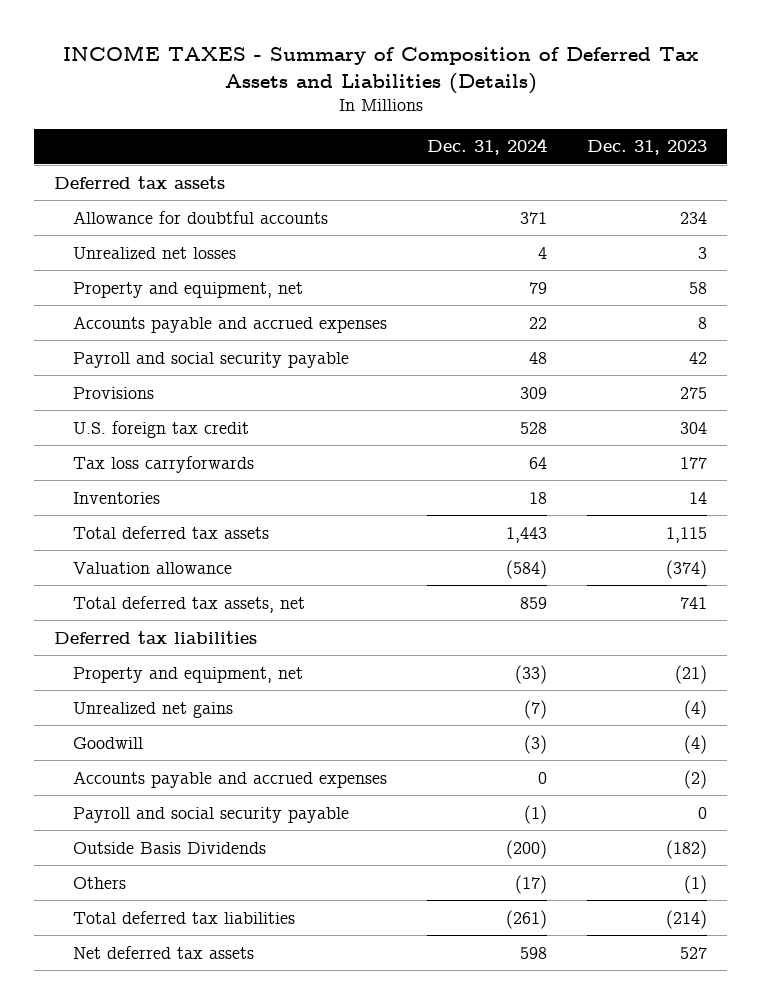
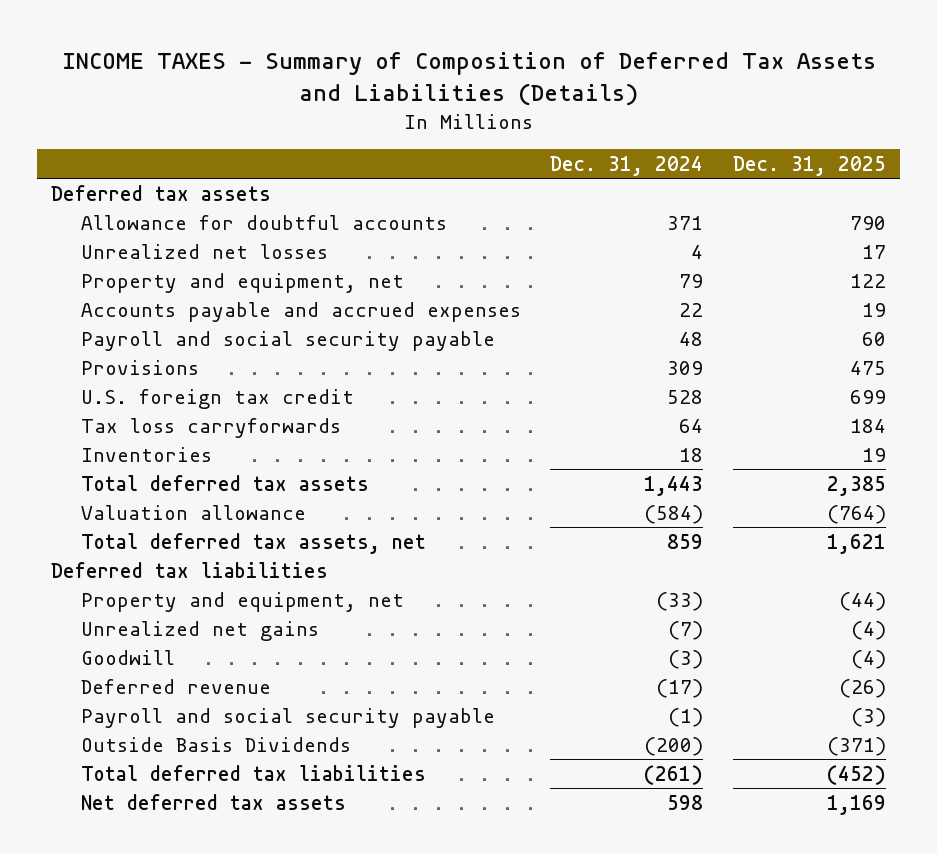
[587,140,708,156] Dec. 31, 2023 -> none
none -> [732,155,886,176] Dec. 31, 2025
[73,770,388,788] Accounts payable and accrued expenses -> none
none -> [80,678,271,694] Deferred revenue
[73,876,127,889] Others -> none

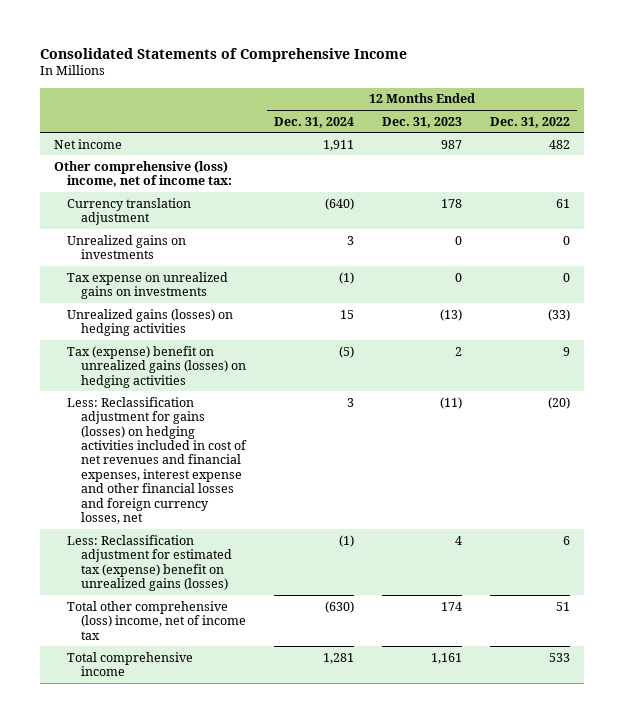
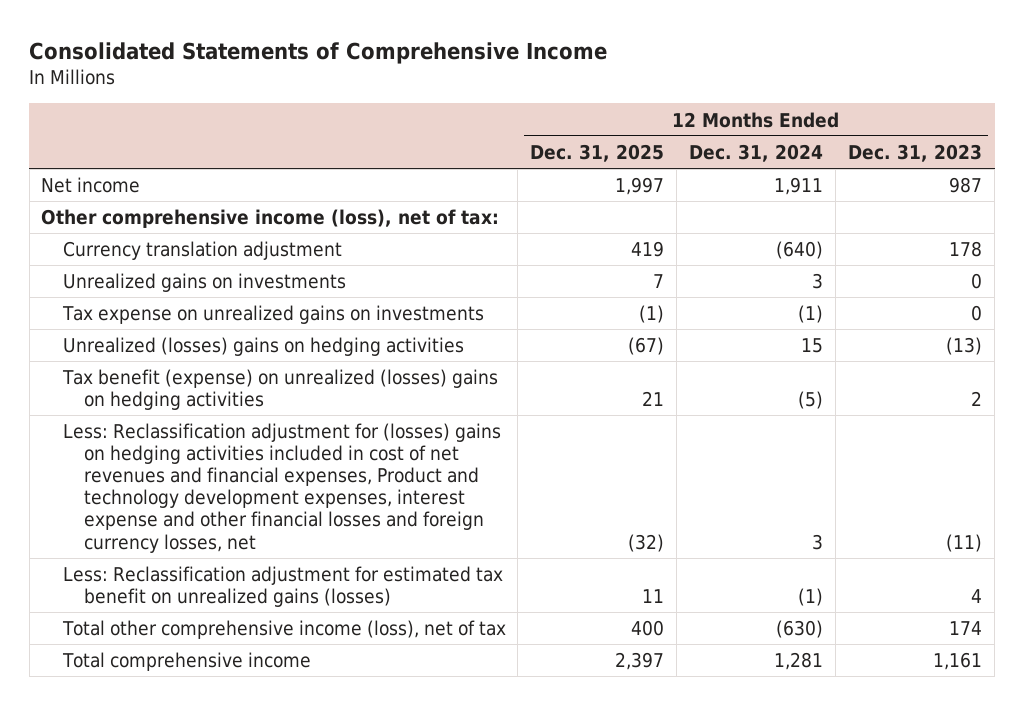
[490,116,571,128] Dec. 31, 2022 -> none
none -> [530,143,665,162] Dec. 31, 2025
[53,160,233,188] Other comprehensive (loss) income, net of income tax: -> [41,209,500,229] Other comprehensive income (loss), net of tax:
[67,308,234,337] Unrealized gains (losses) on hedging activities -> [62,337,464,357] Unrealized (losses) gains on hedging activities
[67,345,246,388] Tax (expense) benefit on unrealized gains (losses) on hedging activities -> [61,369,498,411] Tax benefit (expense) on unrealized (losses) gains on hedging activities
[67,396,247,525] Less: Reclassification adjustment for gains (losses) on hedging activities included in cost of net revenues and financial expenses, interest expense and other financial losses and foreign currency losses, net -> [62,423,501,553] Less: Reclassification adjustment for (losses) gains on hedging activities included in cost of net revenues and financial expenses, Product and technology development expenses, interest expense and other financial losses and foreign currency losses, net
[67,534,232,591] Less: Reclassification adjustment for estimated tax (expense) benefit on unrealized gains (losses) -> [62,566,503,608] Less: Reclassification adjustment for estimated tax benefit on unrealized gains (losses)
[67,600,246,640] Total other comprehensive (loss) income, net of income tax -> [61,620,506,640] Total other comprehensive income (loss), net of tax

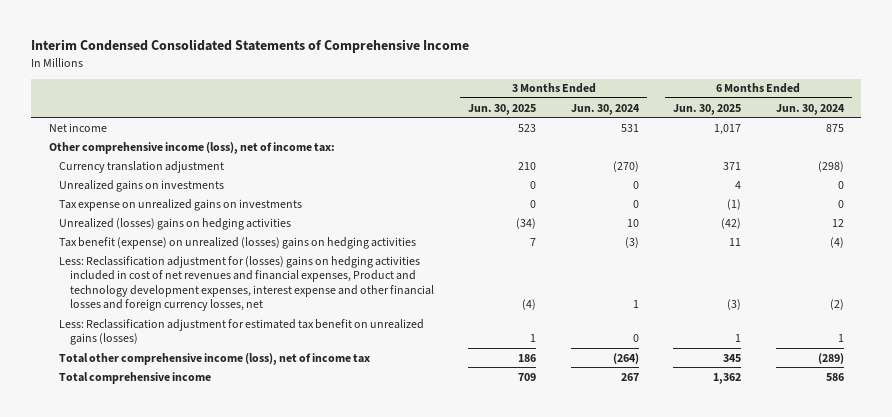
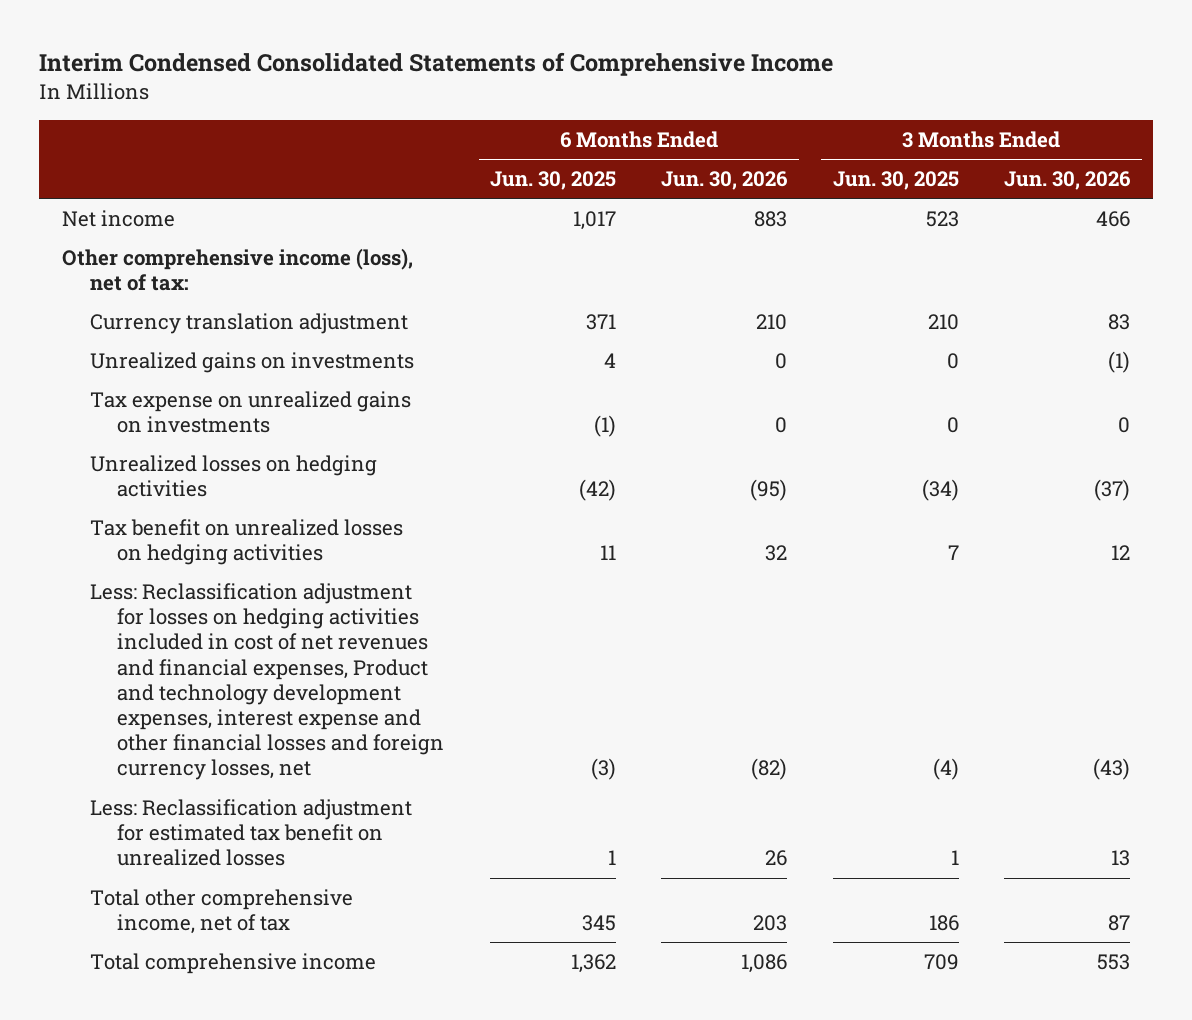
[570,103,640,115] Jun. 30, 2024 -> none
[775,103,845,115] Jun. 30, 2024 -> none
none -> [661,171,789,191] Jun. 30, 2026
none -> [1004,171,1132,191] Jun. 30, 2026
[48,141,335,154] Other comprehensive income (loss), net of income tax: -> [62,248,414,292] Other comprehensive income (loss), net of tax:
[59,217,292,230] Unrealized (losses) gains on hedging activities -> [89,455,377,498] Unrealized losses on hedging activities
[59,236,417,249] Tax benefit (expense) on unrealized (losses) gains on hedging activities -> [89,519,403,566] Tax benefit on unrealized losses on hedging activities
[59,255,434,312] Less: Reclassification adjustment for (losses) gains on hedging activities included in cost of net revenues and financial expenses, Product and technology development expenses, interest expense and other financial losses and foreign currency losses, net -> [89,583,445,781] Less: Reclassification adjustment for losses on hedging activities included in cost of net revenues and financial expenses, Product and technology development expenses, interest expense and other financial losses and foreign currency losses, net
[59,318,425,346] Less: Reclassification adjustment for estimated tax benefit on unrealized gains (losses) -> [89,799,412,867] Less: Reclassification adjustment for estimated tax benefit on unrealized losses
[59,352,371,365] Total other comprehensive income (loss), net of income tax -> [89,889,353,935] Total other comprehensive income, net of tax

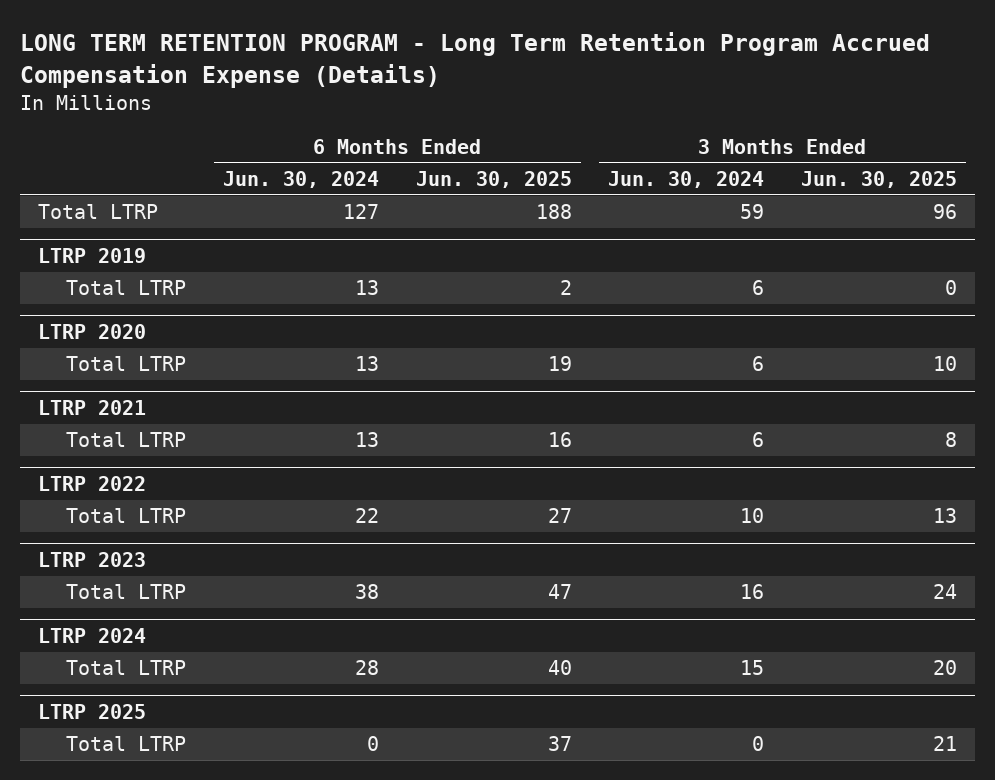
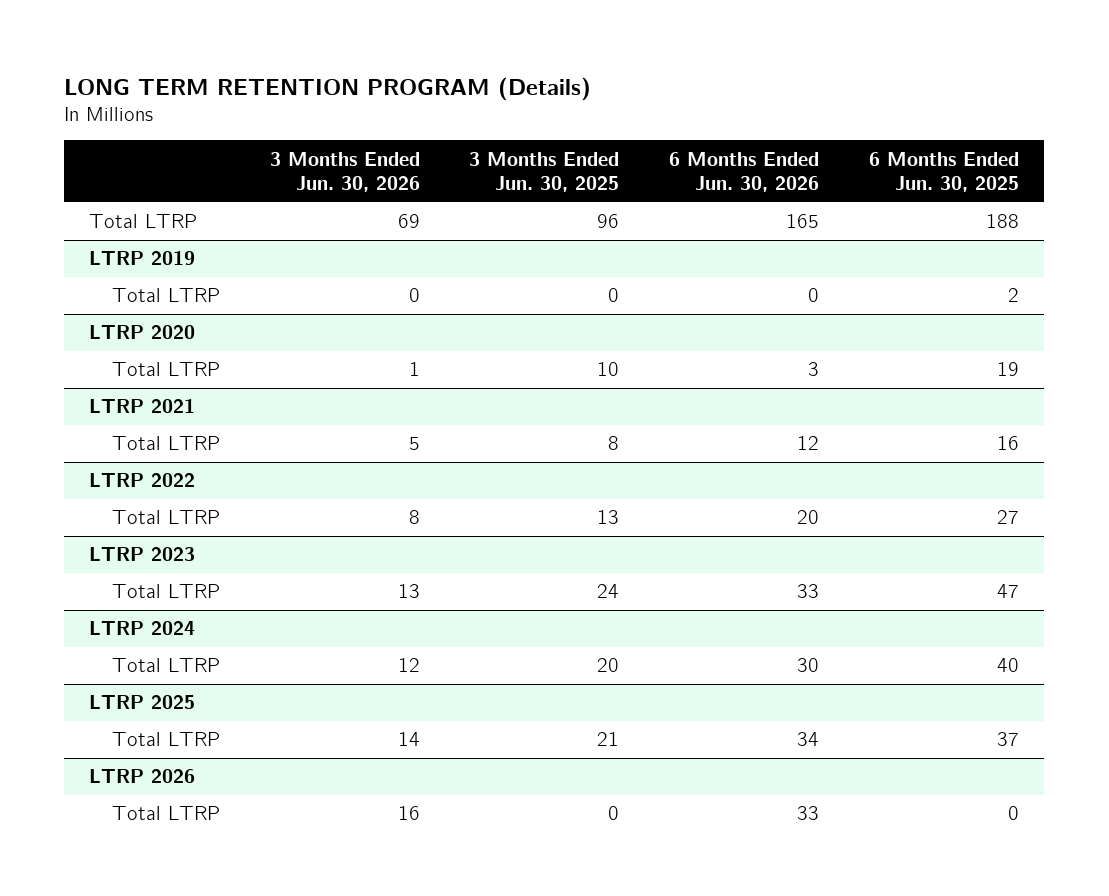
[19,32,930,88] LONG TERM RETENTION PROGRAM - Long Term Retention Program Accrued Compensation Expense (Details) -> [64,76,592,101] LONG TERM RETENTION PROGRAM (Details)
[222,170,379,188] Jun. 30, 2024 -> none
[608,170,765,188] Jun. 30, 2024 -> none
none -> [269,151,420,192] 3 Months Ended Jun. 30, 2026
none -> [669,151,820,192] 6 Months Ended Jun. 30, 2026
none -> [89,769,196,784] LTRP 2026
none -> [111,806,220,821] Total LTRP

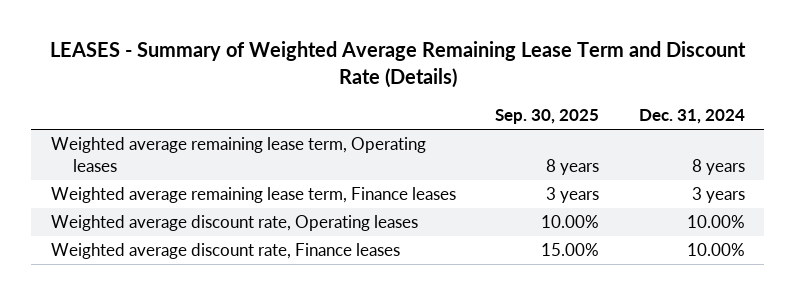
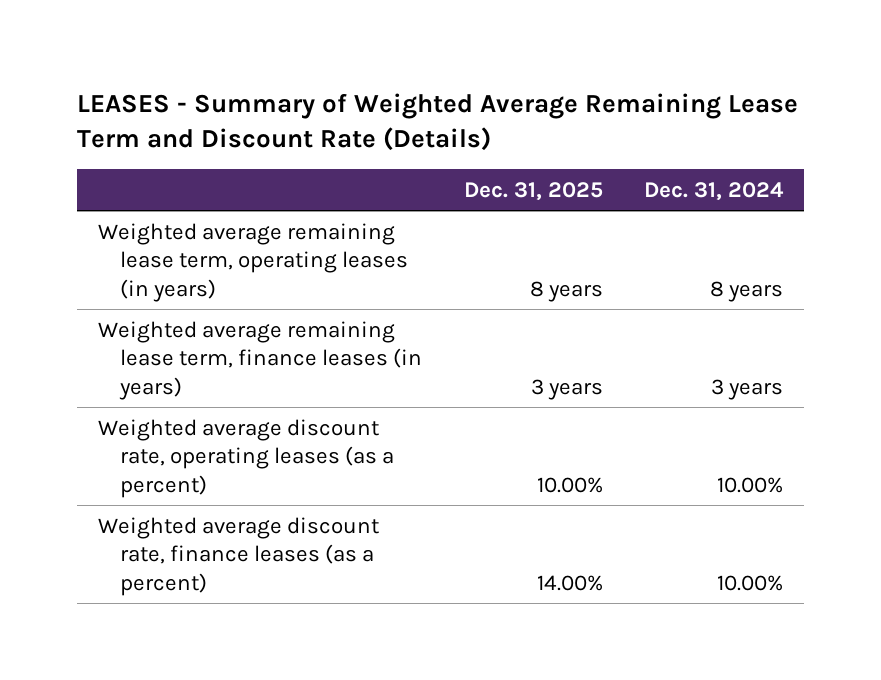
[495,109,600,125] Sep. 30, 2025 -> none
none -> [463,181,603,201] Dec. 31, 2025
[50,137,426,172] Weighted average remaining lease term, Operating leases -> [97,222,408,302] Weighted average remaining lease term, operating leases (in years)
[50,187,456,204] Weighted average remaining lease term, Finance leases -> [97,320,422,400] Weighted average remaining lease term, finance leases (in years)
[50,215,418,232] Weighted average discount rate, Operating leases -> [97,418,394,498] Weighted average discount rate, operating leases (as a percent)
[50,243,400,260] Weighted average discount rate, Finance leases -> [97,516,379,596] Weighted average discount rate, finance leases (as a percent)

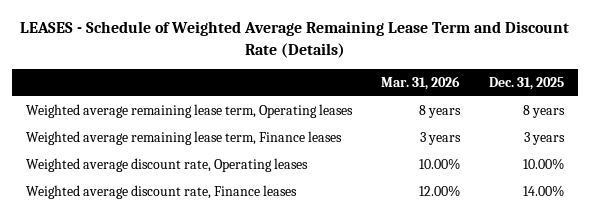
[77,92,799,151] LEASES - Summary of Weighted Average Remaining Lease Term and Discount Rate (Details) -> [20,21,570,58] LEASES - Schedule of Weighted Average Remaining Lease Term and Discount Rate (Details)
[644,181,785,201] Dec. 31, 2024 -> none
none -> [381,75,461,90] Mar. 31, 2026
[97,222,408,302] Weighted average remaining lease term, operating leases (in years) -> [26,104,354,119] Weighted average remaining lease term, Operating leases
[97,320,422,400] Weighted average remaining lease term, finance leases (in years) -> [26,131,343,146] Weighted average remaining lease term, Finance leases
[97,418,394,498] Weighted average discount rate, operating leases (as a percent) -> [26,158,309,173] Weighted average discount rate, Operating leases
[97,516,379,596] Weighted average discount rate, finance leases (as a percent) -> [26,185,298,200] Weighted average discount rate, Finance leases

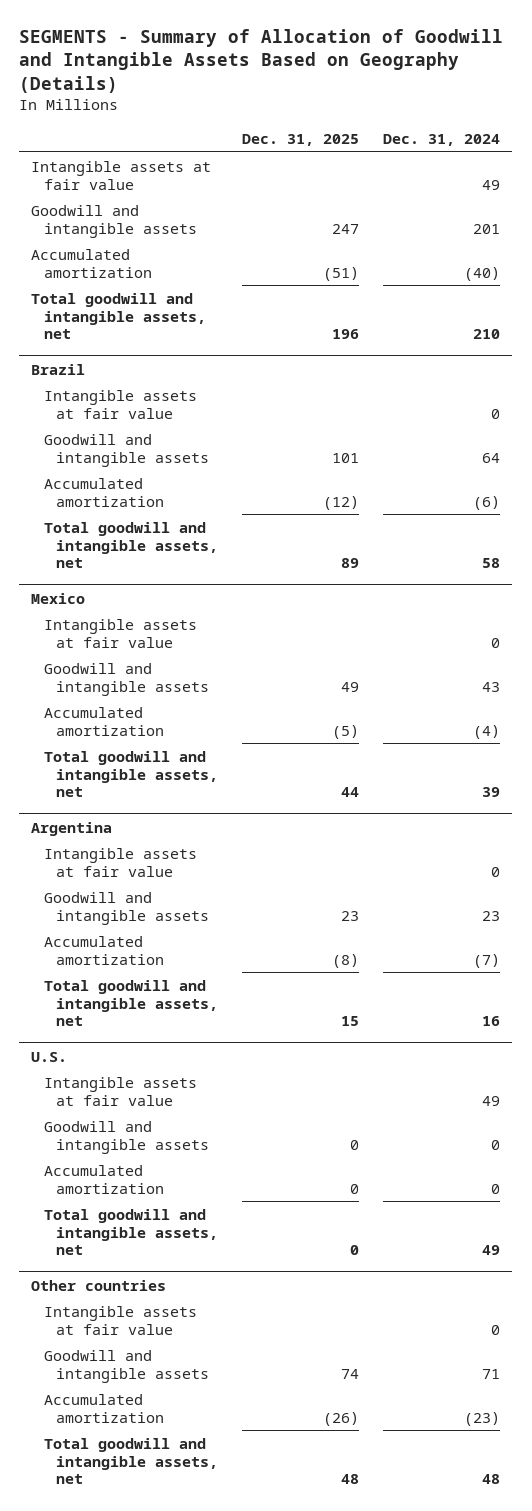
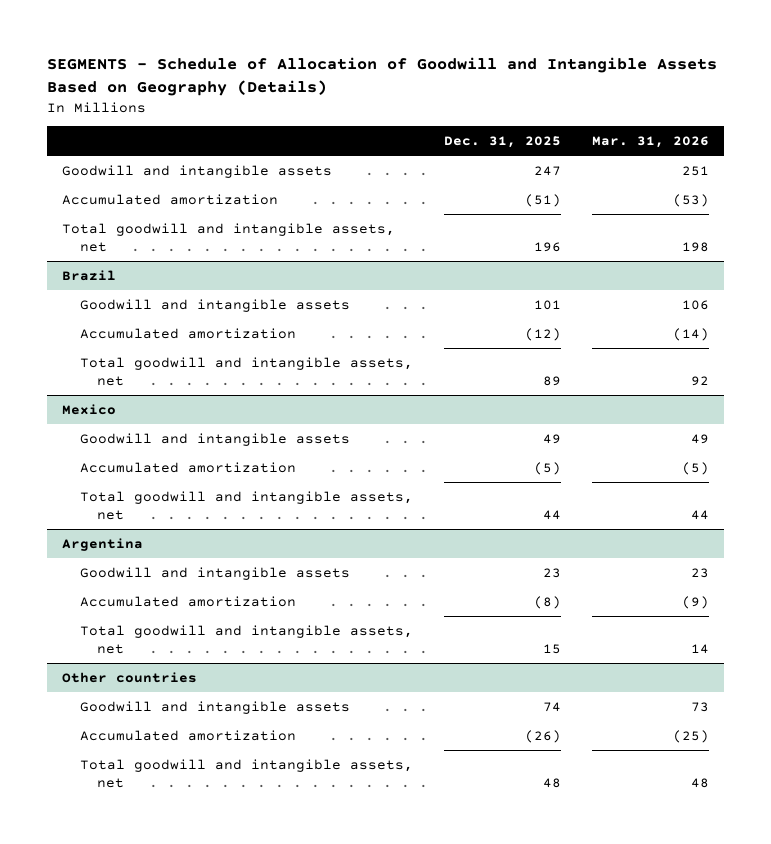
[19,28,504,93] SEGMENTS - Summary of Allocation of Goodwill and Intangible Assets Based on Geography (Details) -> [46,57,717,96] SEGMENTS - Schedule of Allocation of Goodwill and Intangible Assets Based on Geography (Details)
[383,133,501,146] Dec. 31, 2024 -> none
none -> [591,135,709,148] Mar. 31, 2026
[31,160,212,190] Intangible assets at fair value -> none
[43,389,197,419] Intangible assets at fair value -> none
[43,618,197,648] Intangible assets at fair value -> none
[43,847,197,877] Intangible assets at fair value -> none
[31,1051,68,1062] U.S. -> none
[43,1076,197,1106] Intangible assets at fair value -> none
[43,1120,209,1154] Goodwill and intangible assets -> none
[43,1164,164,1194] Accumulated amortization -> none
[43,1208,218,1256] Total goodwill and intangible assets, net -> none
[43,1305,197,1335] Intangible assets at fair value -> none

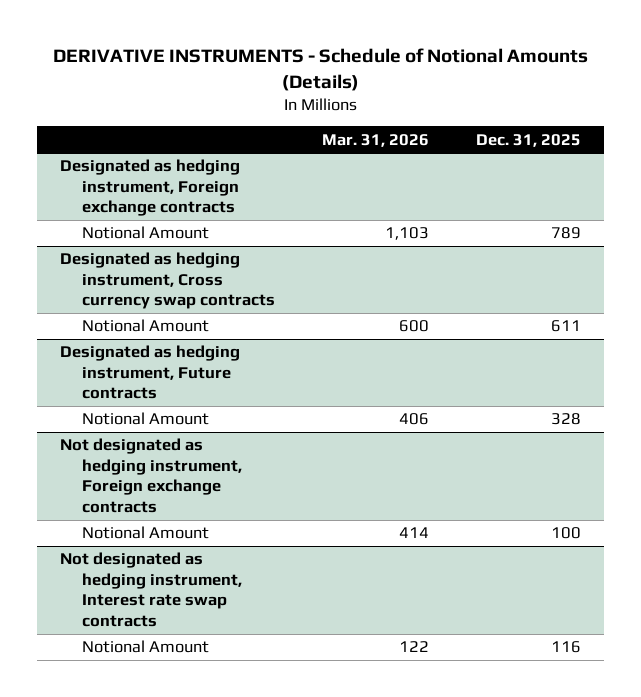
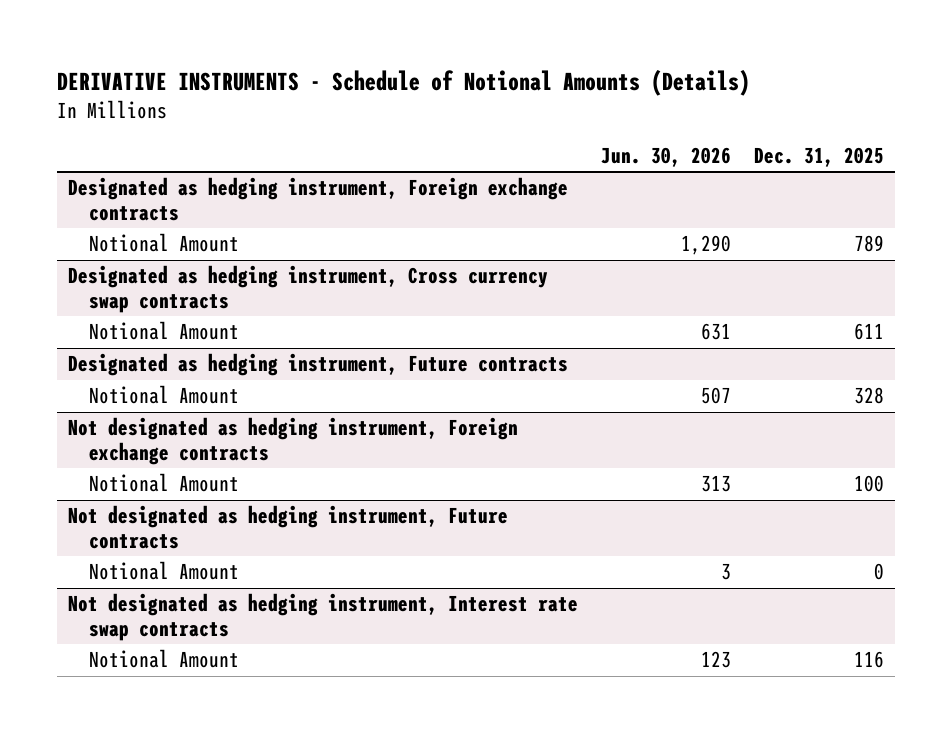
[321,133,429,147] Mar. 31, 2026 -> none
none -> [600,146,731,167] Jun. 30, 2026
none -> [68,505,509,550] Not designated as hedging instrument, Future contracts
none -> [89,561,240,581] Notional Amount

